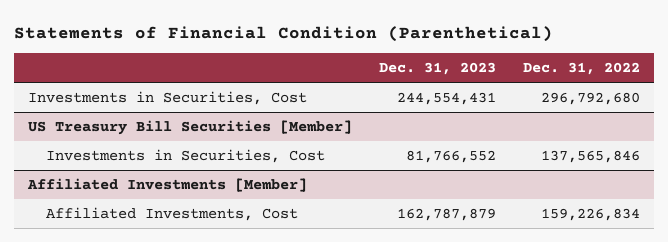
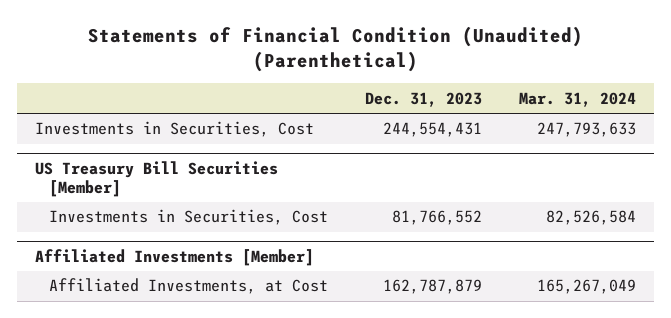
[13,25,553,42] Statements of Financial Condition (Parenthetical) -> [87,26,583,73] Statements of Financial Condition (Unaudited) (Parenthetical)
[523,62,641,76] Dec. 31, 2022 -> none
none -> [518,91,636,107] Mar. 31, 2024
[45,207,298,222] Affiliated Investments, Cost -> [48,278,328,295] Affiliated Investments, at Cost

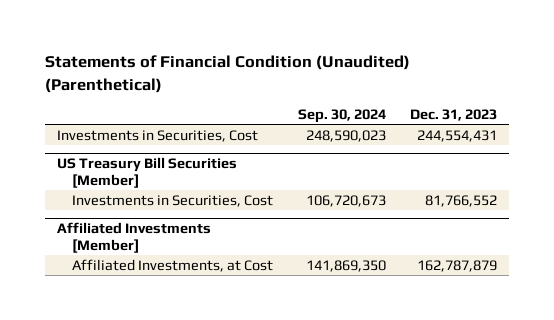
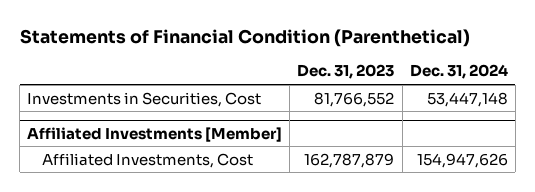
[45,55,411,93] Statements of Financial Condition (Unaudited) (Parenthetical) -> [19,28,470,47] Statements of Financial Condition (Parenthetical)
[297,108,386,123] Sep. 30, 2024 -> none
none -> [409,64,508,80] Dec. 31, 2024
[57,129,259,142] Investments in Securities, Cost -> none
[57,157,238,188] US Treasury Bill Securities [Member] -> none
[72,258,274,272] Affiliated Investments, at Cost -> [42,152,254,168] Affiliated Investments, Cost

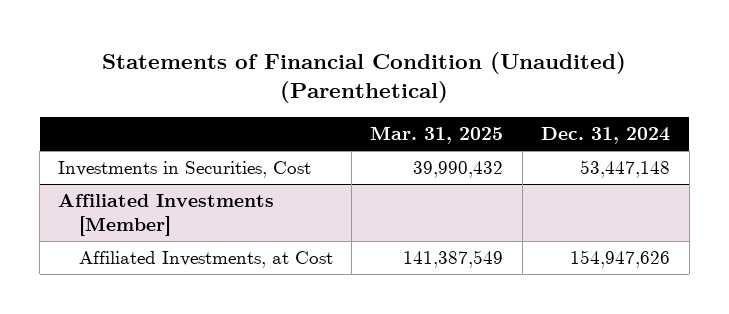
[19,28,470,47] Statements of Financial Condition (Parenthetical) -> [102,51,627,104] Statements of Financial Condition (Unaudited) (Parenthetical)
[297,64,395,80] Dec. 31, 2023 -> none
none -> [370,125,504,144] Mar. 31, 2025
[42,152,254,168] Affiliated Investments, Cost -> [78,251,333,269] Affiliated Investments, at Cost

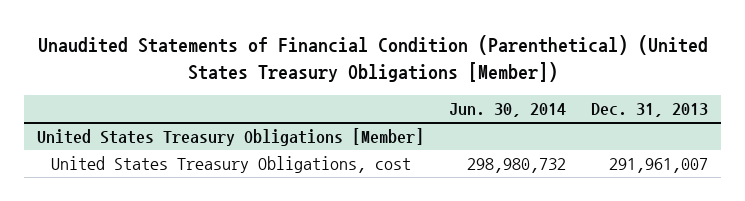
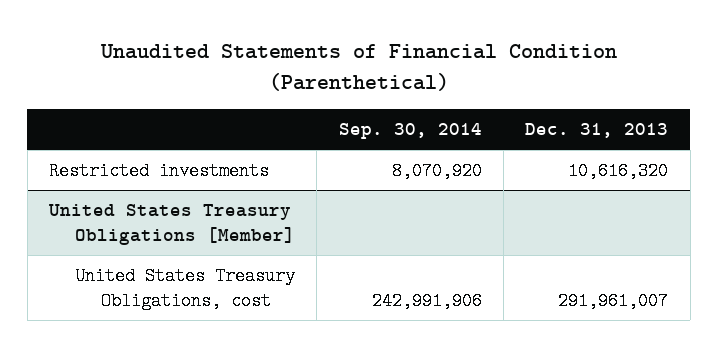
[37,35,708,83] Unaudited Statements of Financial Condition (Parenthetical) (United States Treasury Obligations [Member]) -> [99,44,617,92] Unaudited Statements of Financial Condition (Parenthetical)
[449,103,567,118] Jun. 30, 2014 -> none
none -> [338,123,482,140] Sep. 30, 2014
none -> [48,162,269,181] Restricted investments

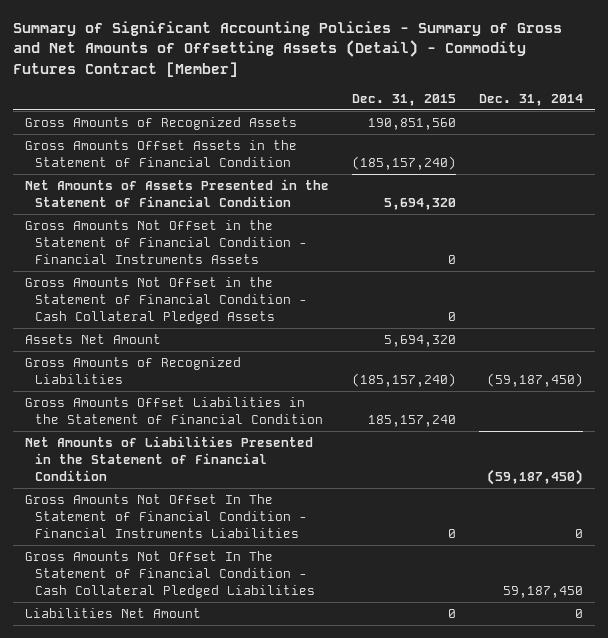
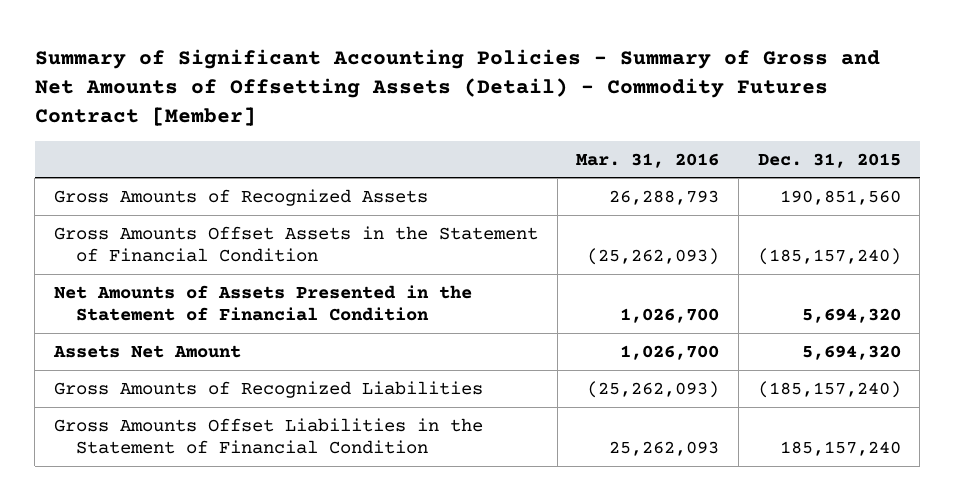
[479,93,584,106] Dec. 31, 2014 -> none
none -> [576,152,720,168] Mar. 31, 2016
[24,220,307,264] Gross Amounts Not Offset in the Statement of Financial Condition - Financial Instruments Assets -> none
[24,277,307,324] Gross Amounts Not Offset in the Statement of Financial Condition - Cash Collateral Pledged Assets -> none
[24,436,313,481] Net Amounts of Liabilities Presented in the Statement of Financial Condition -> none
[24,494,307,538] Gross Amounts Not Offset In The Statement of Financial Condition - Financial Instruments Liabilities -> none
[24,551,315,598] Gross Amounts Not Offset In The Statement of Financial Condition - Cash Collateral Pledged Liabilities -> none
[24,608,201,619] Liabilities Net Amount -> none

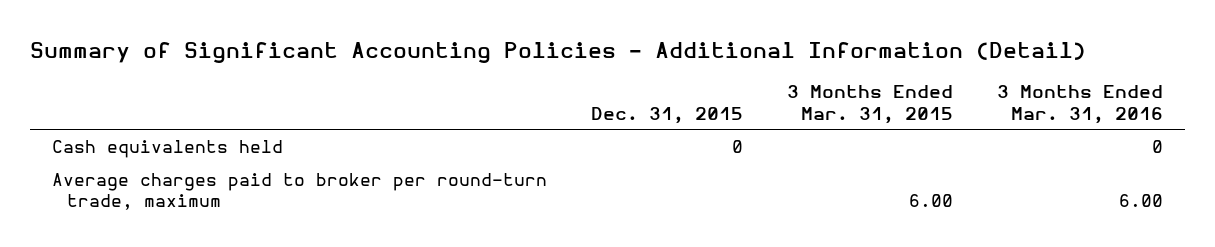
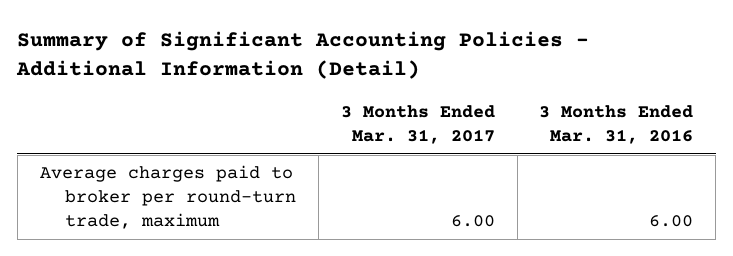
[591,106,744,124] Dec. 31, 2015 -> none
[786,85,953,124] 3 Months Ended Mar. 31, 2015 -> none
none -> [340,105,495,145] 3 Months Ended Mar. 31, 2017
[52,140,284,159] Cash equivalents held -> none

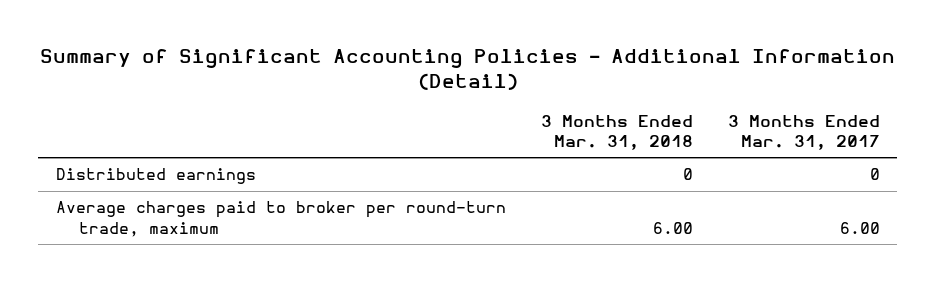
[539,105,694,145] 3 Months Ended Mar. 31, 2016 -> none
none -> [540,114,693,150] 3 Months Ended Mar. 31, 2018
none -> [55,168,256,185] Distributed earnings

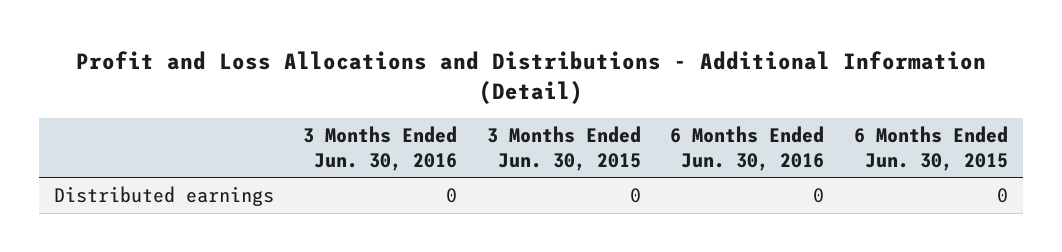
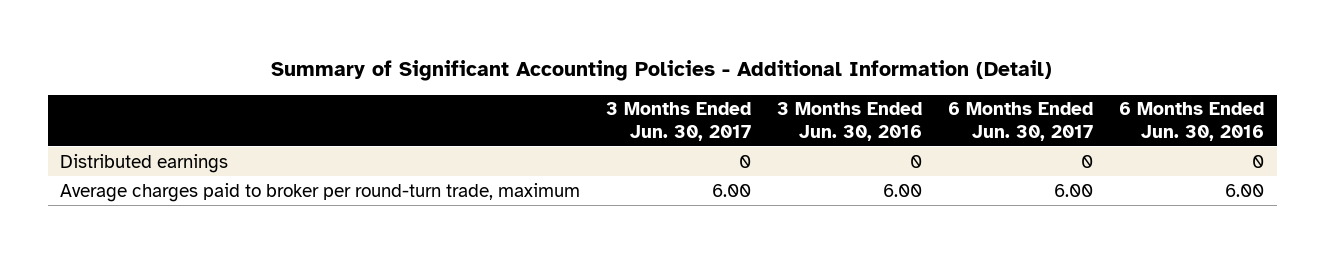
[75,50,986,104] Profit and Loss Allocations and Distributions - Additional Information (Detail) -> [271,60,1053,82] Summary of Significant Accounting Policies - Additional Information (Detail)
[486,126,641,171] 3 Months Ended Jun. 30, 2015 -> none
[853,126,1008,171] 6 Months Ended Jun. 30, 2015 -> none
none -> [606,102,752,141] 3 Months Ended Jun. 30, 2017
none -> [947,102,1093,141] 6 Months Ended Jun. 30, 2017
none -> [60,182,581,202] Average charges paid to broker per round-turn trade, maximum

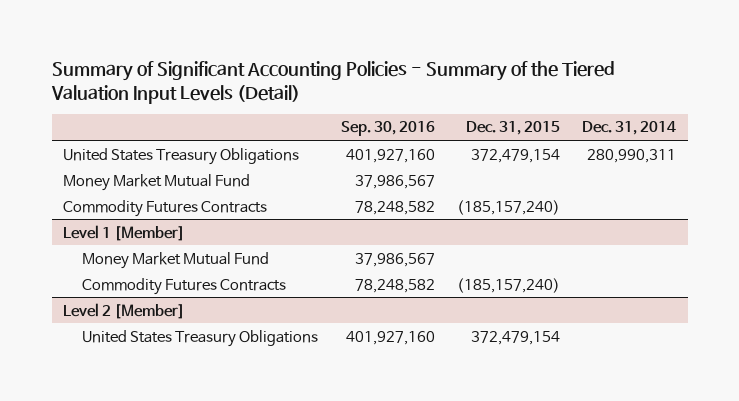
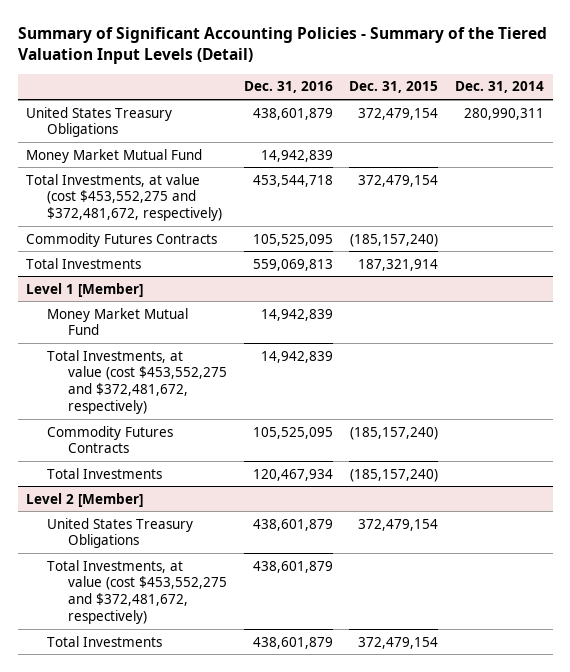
[340,121,435,137] Sep. 30, 2016 -> none
none -> [243,81,333,94] Dec. 31, 2016
none -> [26,173,223,222] Total Investments, at value (cost $453,552,275 and $372,481,672, respectively)
none -> [26,257,142,269] Total Investments
none -> [47,349,227,414] Total Investments, at value (cost $453,552,275 and $372,481,672, respectively)
none -> [47,467,163,479] Total Investments
none -> [47,559,227,624] Total Investments, at value (cost $453,552,275 and $372,481,672, respectively)
none -> [47,635,163,647] Total Investments

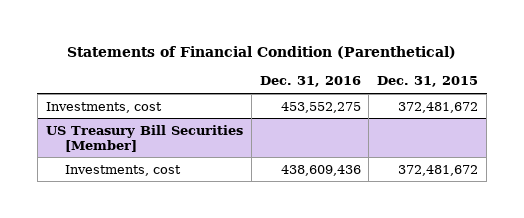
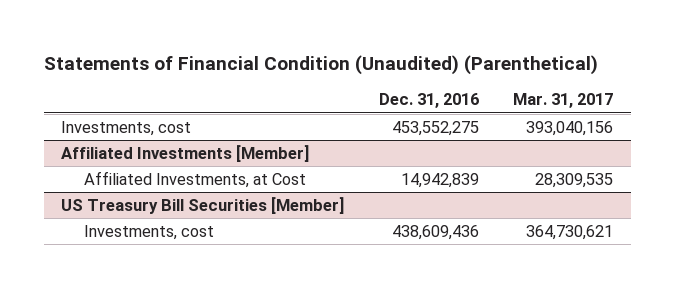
[67,45,457,59] Statements of Financial Condition (Parenthetical) -> [44,54,599,75] Statements of Financial Condition (Unaudited) (Parenthetical)
[377,76,479,88] Dec. 31, 2015 -> none
none -> [513,93,614,109] Mar. 31, 2017
none -> [61,144,310,162] Affiliated Investments [Member]
none -> [83,170,306,188] Affiliated Investments, at Cost

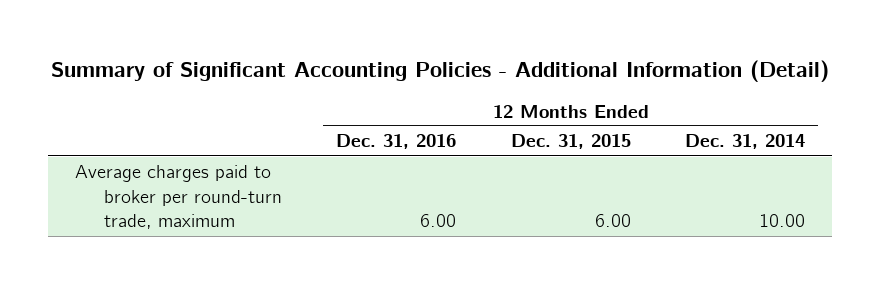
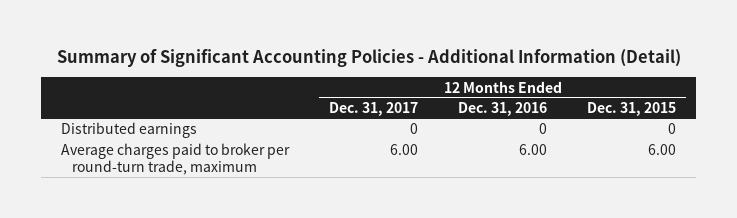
[684,134,805,150] Dec. 31, 2014 -> none
none -> [328,102,418,117] Dec. 31, 2017
none -> [60,122,197,139] Distributed earnings

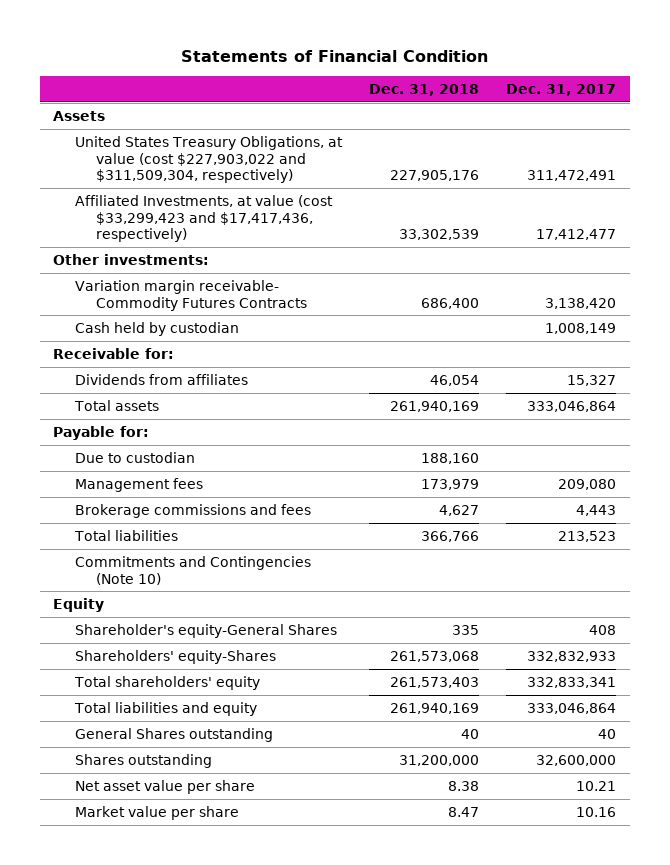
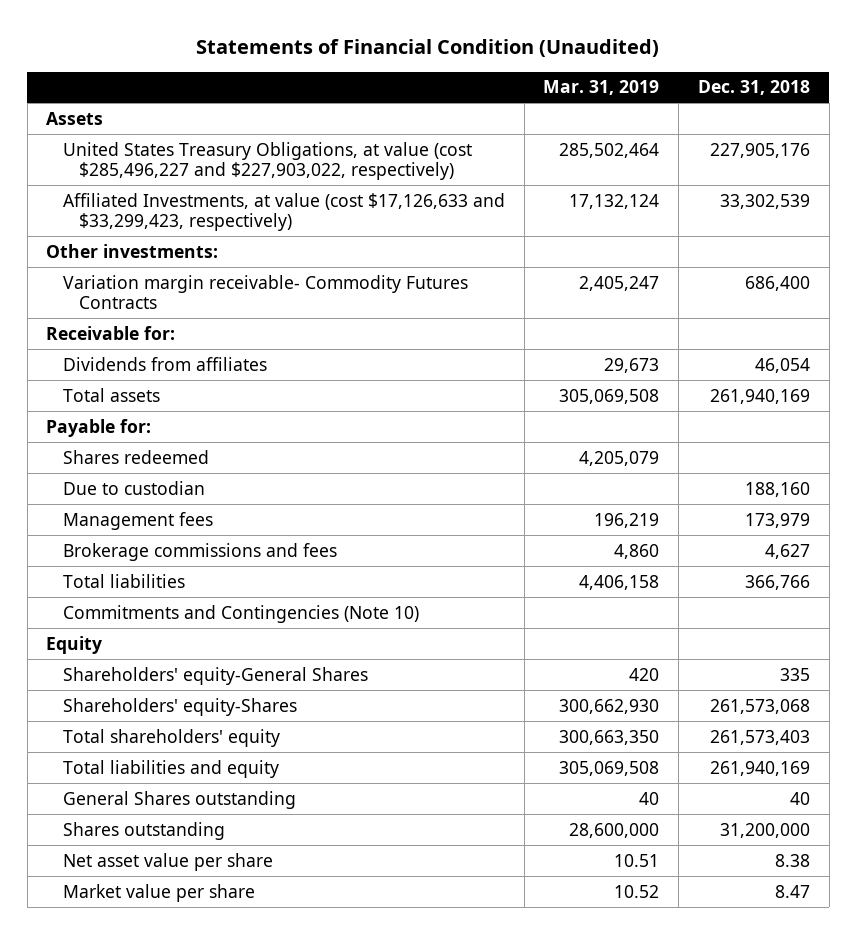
[180,49,488,62] Statements of Financial Condition -> [196,39,660,58] Statements of Financial Condition (Unaudited)
[506,83,617,96] Dec. 31, 2017 -> none
none -> [543,80,660,96] Mar. 31, 2019
[74,136,343,184] United States Treasury Obligations, at value (cost $227,903,022 and $311,509,304, respectively) -> [62,141,472,180] United States Treasury Obligations, at value (cost $285,496,227 and $227,903,022, respectively)
[74,195,333,243] Affiliated Investments, at value (cost $33,299,423 and $17,417,436, respectively) -> [62,192,505,231] Affiliated Investments, at value (cost $17,126,633 and $33,299,423, respectively)
[74,322,239,337] Cash held by custodian -> none
none -> [62,449,209,464] Shares redeemed
[74,624,337,639] Shareholder's equity-General Shares -> [62,666,368,685] Shareholders' equity-General Shares

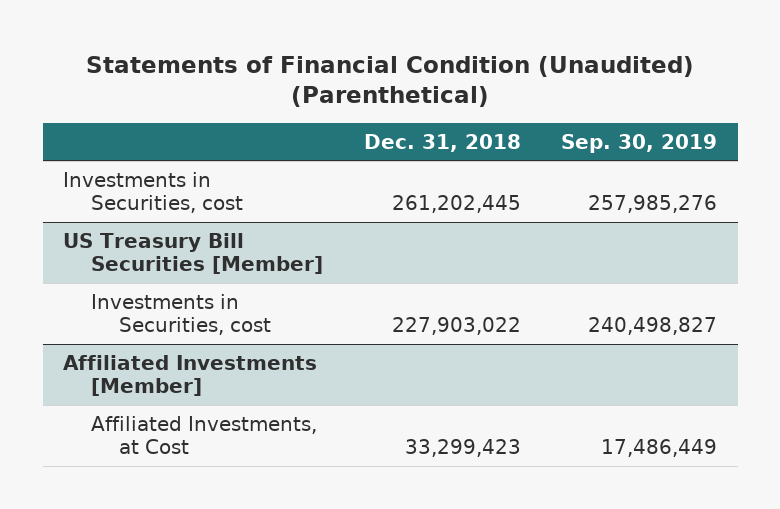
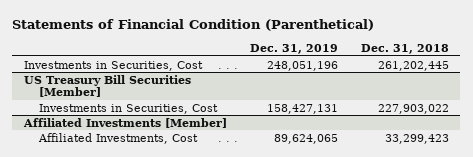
[86,55,695,108] Statements of Financial Condition (Unaudited) (Parenthetical) -> [12,19,375,32] Statements of Financial Condition (Parenthetical)
[561,133,718,153] Sep. 30, 2019 -> none
none -> [249,44,338,55] Dec. 31, 2019
[62,171,244,214] Investments in Securities, cost -> [23,60,203,71] Investments in Securities, Cost
[91,293,272,336] Investments in Securities, cost -> [39,103,219,114] Investments in Securities, Cost
[91,415,318,455] Affiliated Investments, at Cost -> [38,132,199,144] Affiliated Investments, Cost

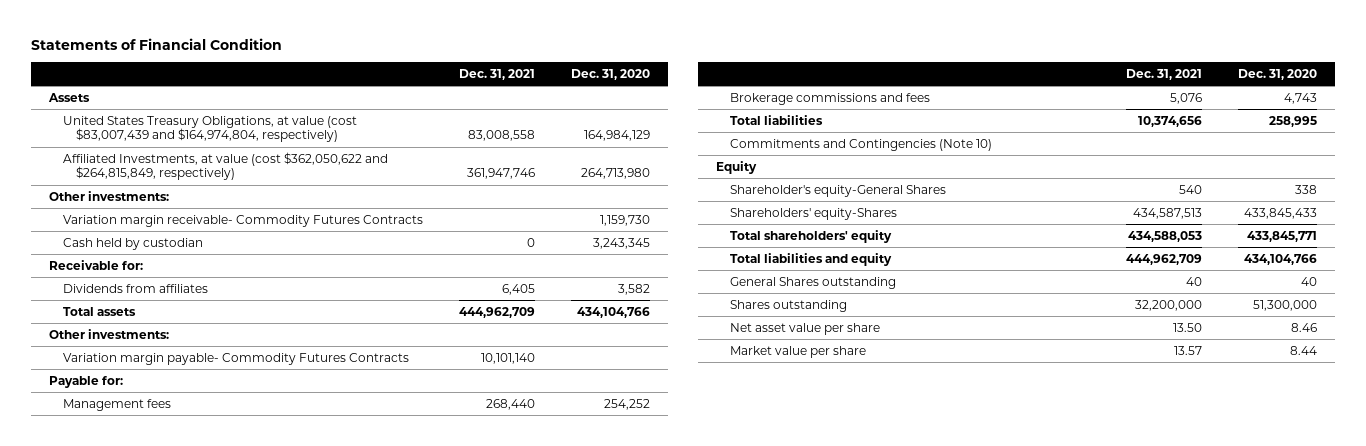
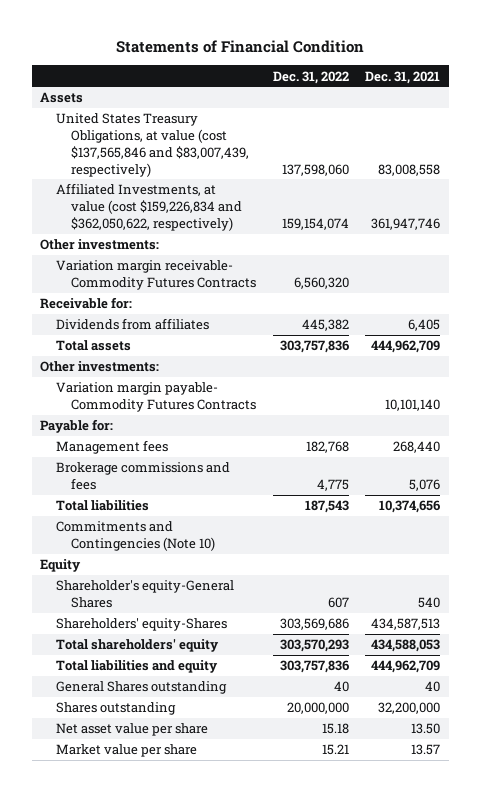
[570,68,650,80] Dec. 31, 2020 -> none
none -> [272,70,349,84] Dec. 31, 2022
[62,115,357,143] United States Treasury Obligations, at value (cost $83,007,439 and $164,974,804, respectively) -> [55,113,250,177] United States Treasury Obligations, at value (cost $137,565,846 and $83,007,439, respectively)
[62,151,388,181] Affiliated Investments, at value (cost $362,050,622 and $264,815,849, respectively) -> [55,183,243,231] Affiliated Investments, at value (cost $159,226,834 and $362,050,622, respectively)
[62,237,203,250] Cash held by custodian -> none

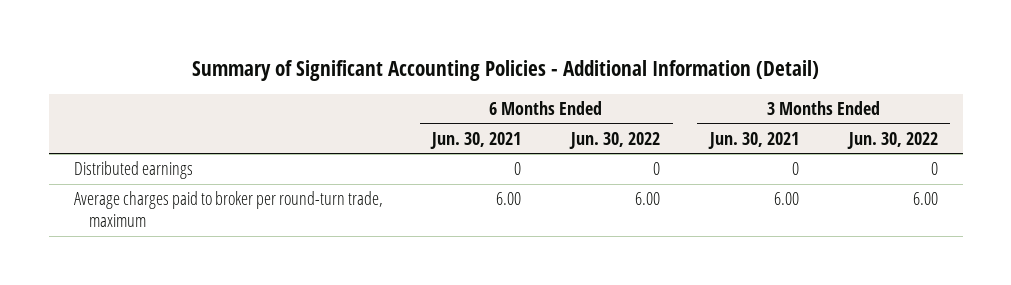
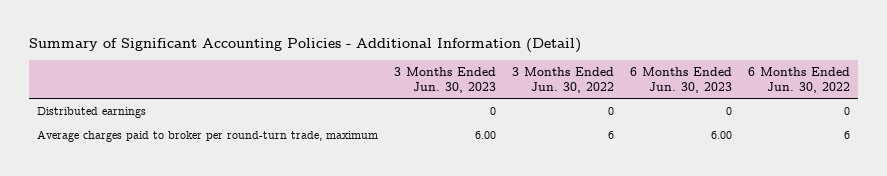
[430,131,522,149] Jun. 30, 2021 -> none
[707,131,799,149] Jun. 30, 2021 -> none
none -> [394,66,497,93] 3 Months Ended Jun. 30, 2023
none -> [629,66,732,93] 6 Months Ended Jun. 30, 2023
[635,192,661,206] 6.00 -> [843,131,850,140] 6
[912,192,938,206] 6.00 -> [608,131,615,140] 6

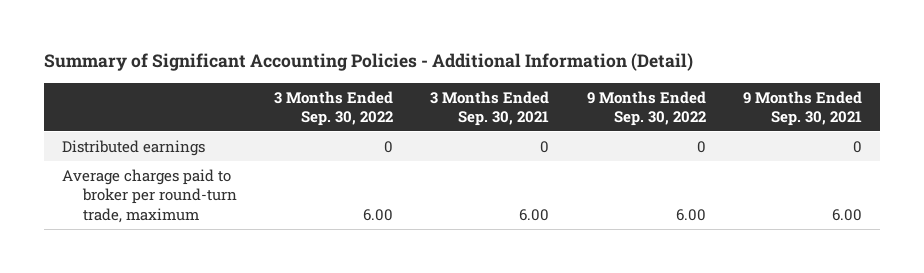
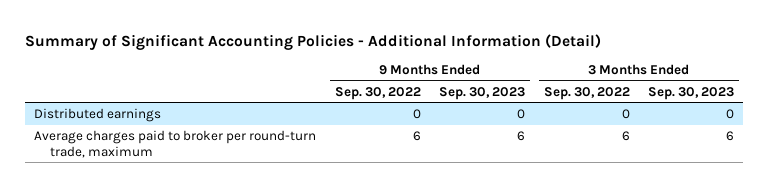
[430,90,550,126] 3 Months Ended Sep. 30, 2021 -> none
[742,90,862,126] 9 Months Ended Sep. 30, 2021 -> none
none -> [439,86,526,100] Sep. 30, 2023
none -> [648,86,735,100] Sep. 30, 2023
[363,208,394,221] 6.00 -> [621,131,630,142] 6
[675,208,706,221] 6.00 -> [412,131,421,142] 6

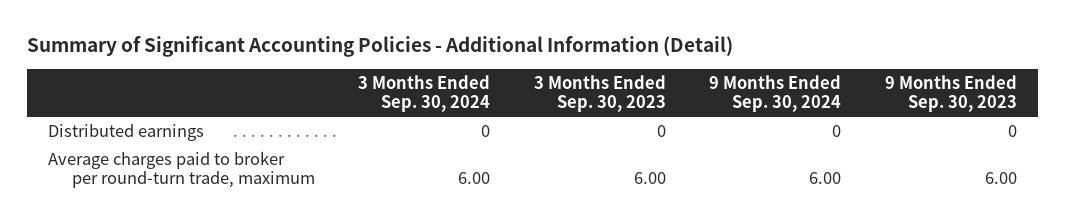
[334,86,421,100] Sep. 30, 2022 -> none
[543,86,630,100] Sep. 30, 2022 -> none
none -> [358,74,491,113] 3 Months Ended Sep. 30, 2024
none -> [709,74,842,113] 9 Months Ended Sep. 30, 2024
[517,131,526,142] 6 -> [984,172,1017,185] 6.00
[726,131,735,142] 6 -> [633,172,666,185] 6.00

